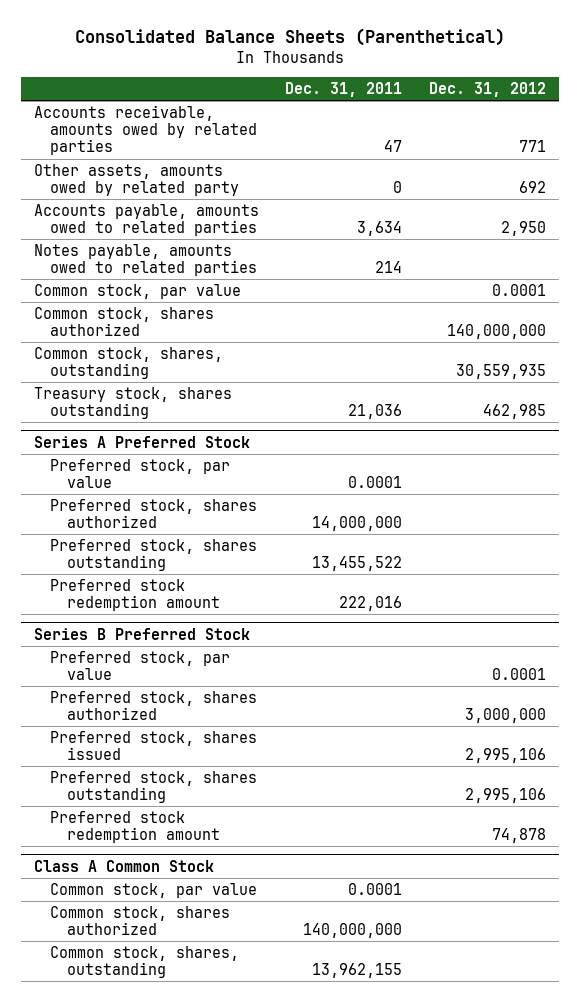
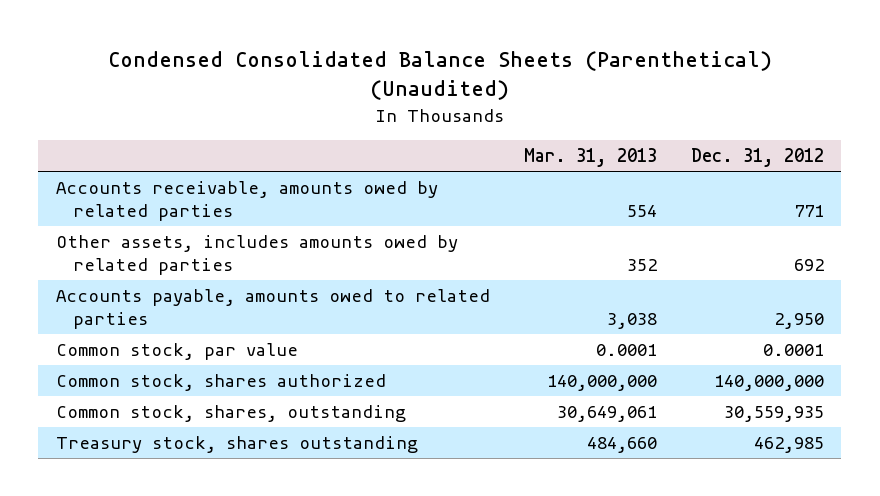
[74,28,505,47] Consolidated Balance Sheets (Parenthetical) -> [107,51,772,101] Condensed Consolidated Balance Sheets (Parenthetical) (Unaudited)
[285,82,403,98] Dec. 31, 2011 -> none
none -> [523,148,657,168] Mar. 31, 2013
[33,163,240,197] Other assets, amounts owed by related party -> [55,235,458,275] Other assets, includes amounts owed by related parties
[33,243,258,277] Notes payable, amounts owed to related parties -> none
[33,435,250,448] Series A Preferred Stock -> none
[50,458,231,489] Preferred stock, par value -> none
[50,498,258,529] Preferred stock, shares authorized -> none
[50,538,258,572] Preferred stock, shares outstanding -> none
[50,578,220,612] Preferred stock redemption amount -> none
[33,627,250,640] Series B Preferred Stock -> none
[50,650,231,681] Preferred stock, par value -> none
[50,690,258,721] Preferred stock, shares authorized -> none
[50,730,258,761] Preferred stock, shares issued -> none
[50,770,258,804] Preferred stock, shares outstanding -> none
[50,810,220,844] Preferred stock redemption amount -> none
[33,859,214,872] Class A Common Stock -> none
[50,882,258,898] Common stock, par value -> none
[50,905,231,936] Common stock, shares authorized -> none
[50,945,240,979] Common stock, shares, outstanding -> none

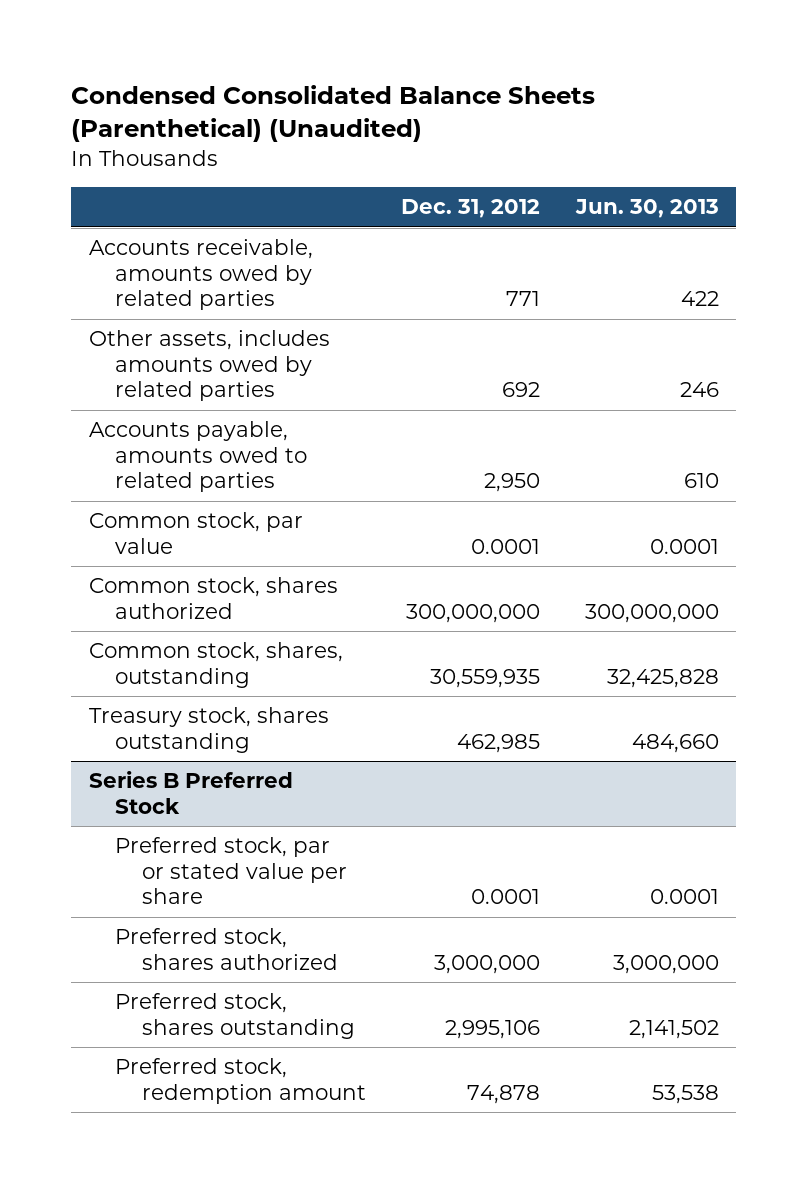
[523,148,657,168] Mar. 31, 2013 -> none
none -> [574,199,719,219] Jun. 30, 2013
[714,375,825,392] 140,000,000 -> [406,603,541,623] 300,000,000
none -> [88,771,293,814] Series B Preferred Stock
none -> [115,837,347,905] Preferred stock, par or stated value per share
none -> [115,928,338,970] Preferred stock, shares authorized
none -> [115,993,355,1039] Preferred stock, shares outstanding
none -> [115,1058,366,1104] Preferred stock, redemption amount

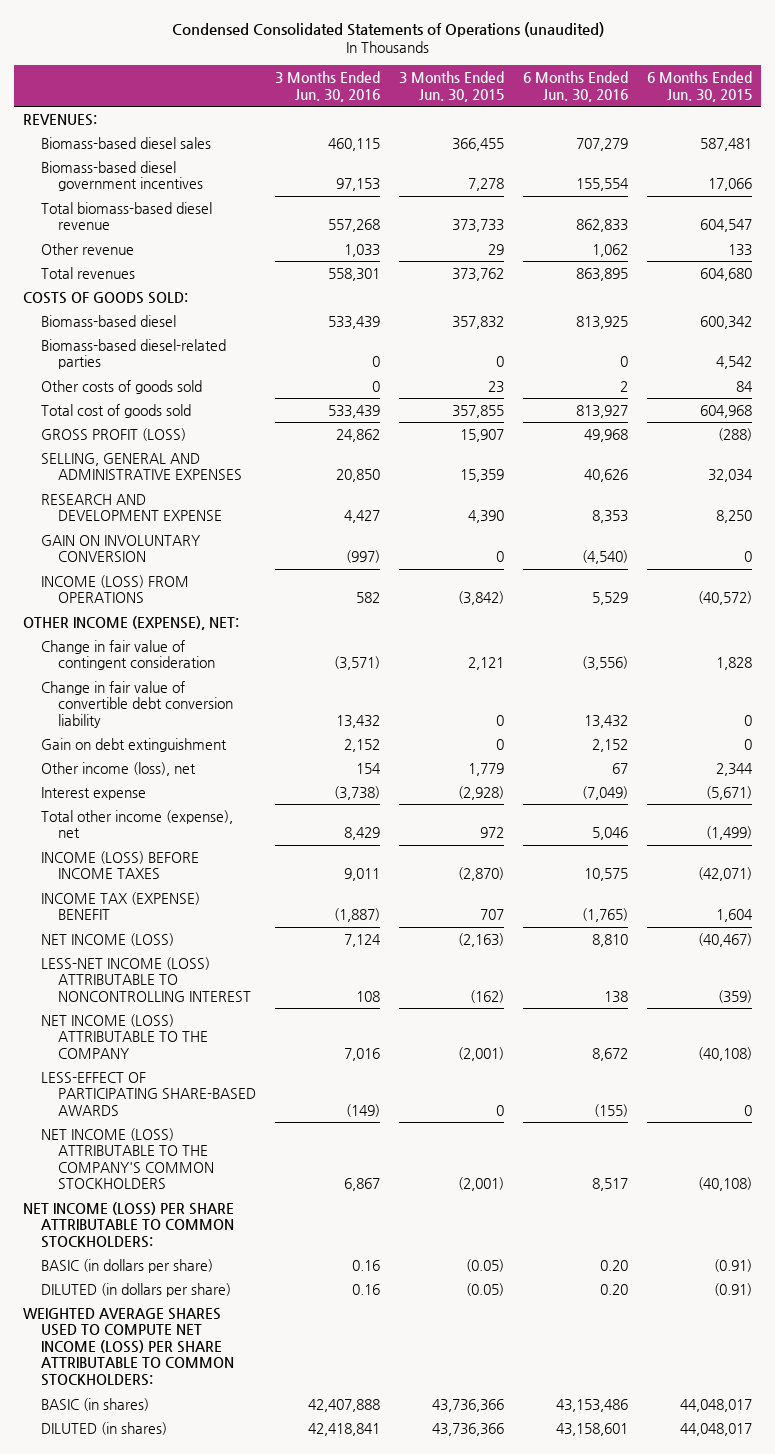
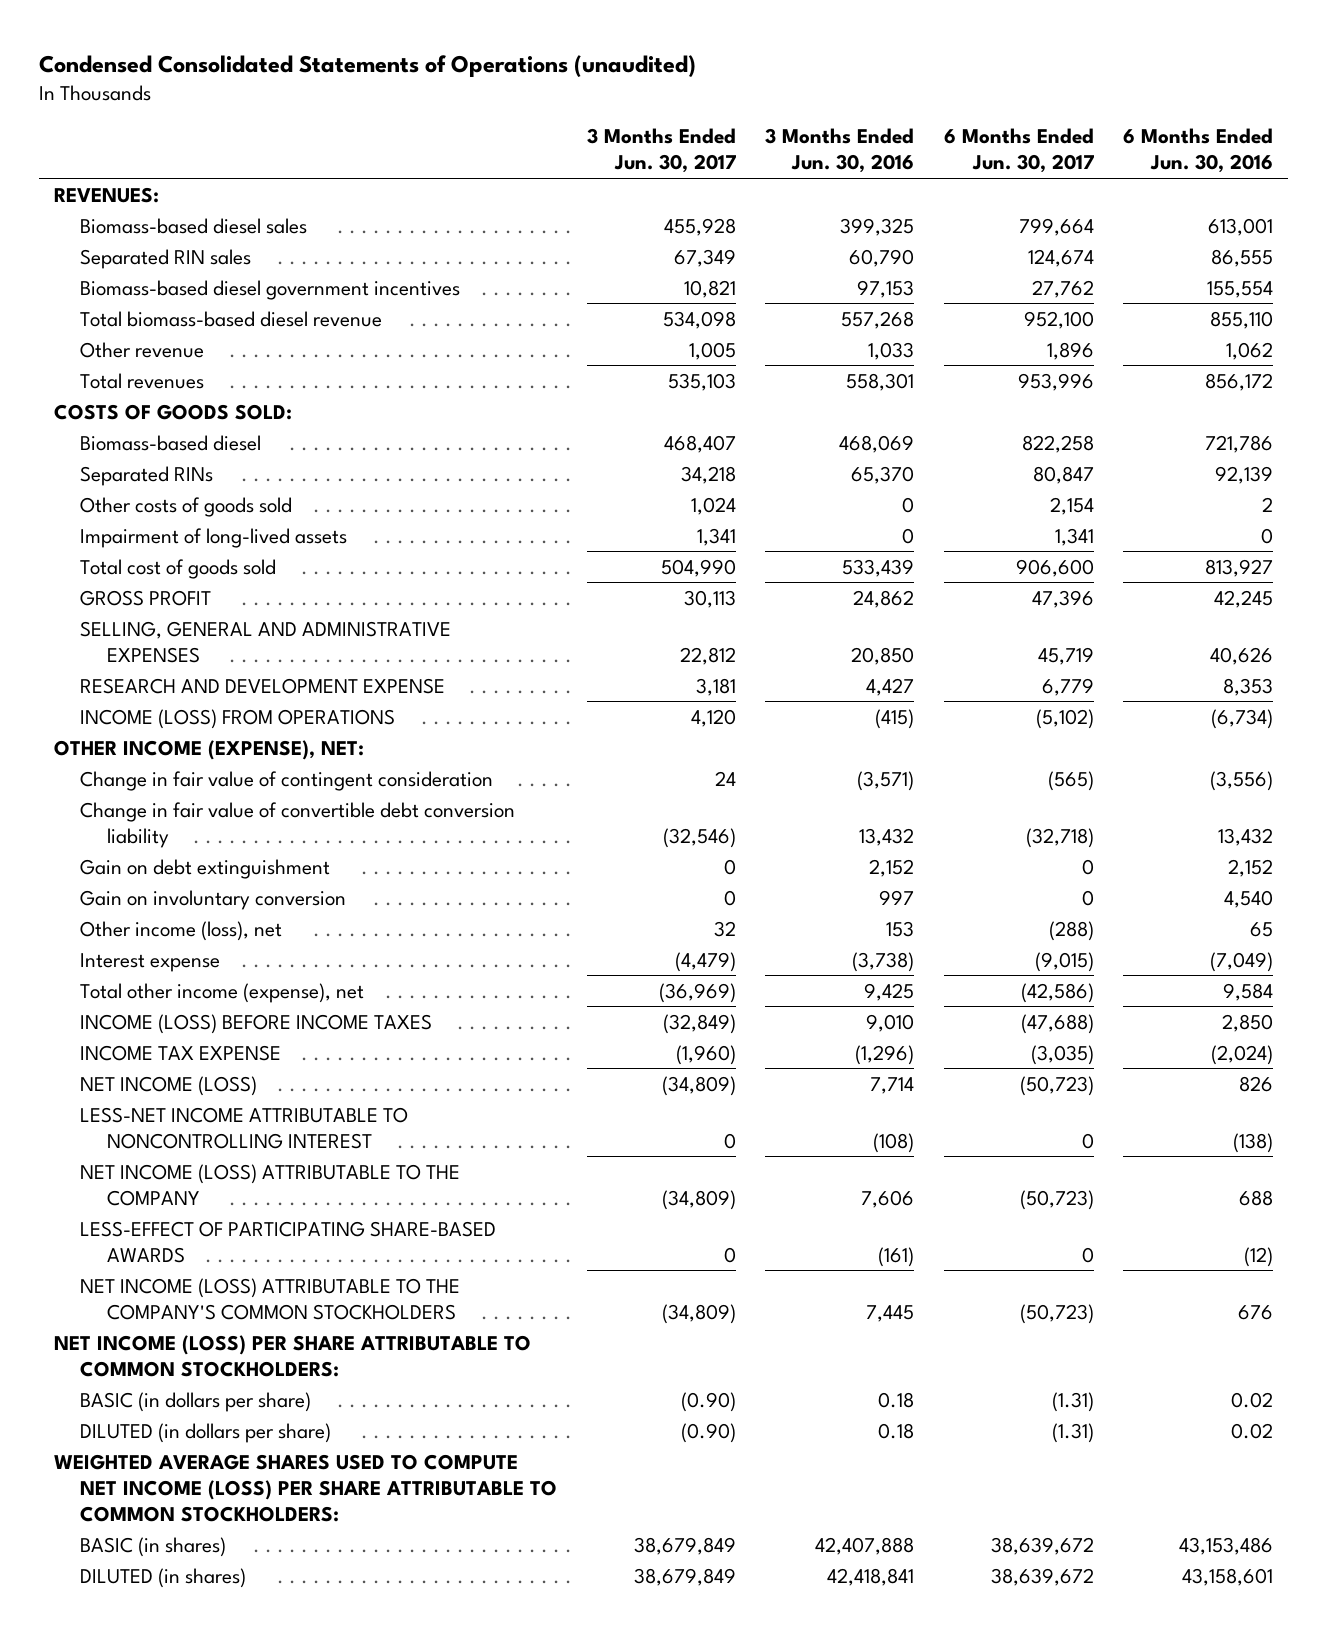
[399,71,505,102] 3 Months Ended Jun. 30, 2015 -> none
[646,71,752,102] 6 Months Ended Jun. 30, 2015 -> none
none -> [586,128,736,174] 3 Months Ended Jun. 30, 2017
none -> [943,128,1094,174] 6 Months Ended Jun. 30, 2017
[328,137,381,151] 460,115 -> [840,217,915,236] 399,325
[575,137,628,151] 707,279 -> [1208,217,1274,236] 613,001
none -> [80,248,252,269] Separated RIN sales
[575,219,628,233] 862,833 -> [1210,310,1274,329] 855,110
[575,267,628,281] 863,895 -> [1205,372,1274,391] 856,172
[40,338,226,370] Biomass-based diesel-related parties -> none
[328,315,381,329] 533,439 -> [839,434,915,453] 468,069
[575,315,628,329] 813,925 -> [1205,434,1274,453] 721,786
none -> [80,465,214,486] Separated RINs
none -> [80,527,348,548] Impairment of long-lived assets
[40,427,186,441] GROSS PROFIT (LOSS) -> [80,589,212,606] GROSS PROFIT
[583,428,628,442] 49,968 -> [1214,589,1274,608] 42,245
[40,534,200,563] GAIN ON INVOLUNTARY CONVERSION -> none
[356,592,381,604] 582 -> [875,708,915,729] (415)
[591,592,628,606] 5,529 -> [1211,708,1274,729] (6,734)
none -> [80,889,347,910] Gain on involuntary conversion
[356,762,382,774] 154 -> [886,920,915,937] 153
[611,762,628,774] 67 -> [1250,921,1274,937] 65
[344,827,381,841] 8,429 -> [864,982,915,1001] 9,425
[591,827,628,841] 5,046 -> [1223,982,1274,1001] 9,584
[344,868,381,882] 9,011 -> [866,1013,915,1032] 9,010
[583,868,628,882] 10,575 -> [1222,1013,1274,1032] 2,850
[40,891,200,921] INCOME TAX (EXPENSE) BENEFIT -> [80,1044,282,1061] INCOME TAX EXPENSE
[334,908,381,923] (1,887) -> [855,1044,915,1065] (1,296)
[581,908,628,923] (1,765) -> [1211,1044,1274,1065] (2,024)
[344,933,382,947] 7,124 -> [870,1076,915,1094] 7,714
[591,933,628,947] 8,810 -> [1239,1075,1274,1092] 826
[40,956,252,1002] LESS-NET INCOME (LOSS) ATTRIBUTABLE TO NONCONTROLLING INTEREST -> [80,1106,409,1149] LESS-NET INCOME ATTRIBUTABLE TO NONCONTROLLING INTEREST
[356,990,381,1002] 108 -> [873,1132,915,1153] (108)
[603,990,628,1003] 138 -> [1233,1132,1274,1153] (138)
[344,1047,381,1061] 7,016 -> [861,1189,915,1208] 7,606
[591,1047,628,1061] 8,672 -> [1239,1189,1274,1206] 688
[346,1103,381,1117] (149) -> [878,1246,915,1267] (161)
[593,1103,628,1117] (155) -> [1244,1246,1274,1267] (12)
[344,1178,381,1192] 6,867 -> [866,1304,915,1322] 7,445
[591,1178,628,1192] 8,517 -> [1238,1304,1274,1320] 676
[352,1259,381,1271] 0.16 -> [878,1391,915,1408] 0.18
[599,1259,628,1271] 0.20 -> [1231,1391,1274,1408] 0.02
[352,1283,381,1295] 0.16 -> [878,1422,915,1439] 0.18
[599,1283,628,1295] 0.20 -> [1231,1422,1274,1439] 0.02

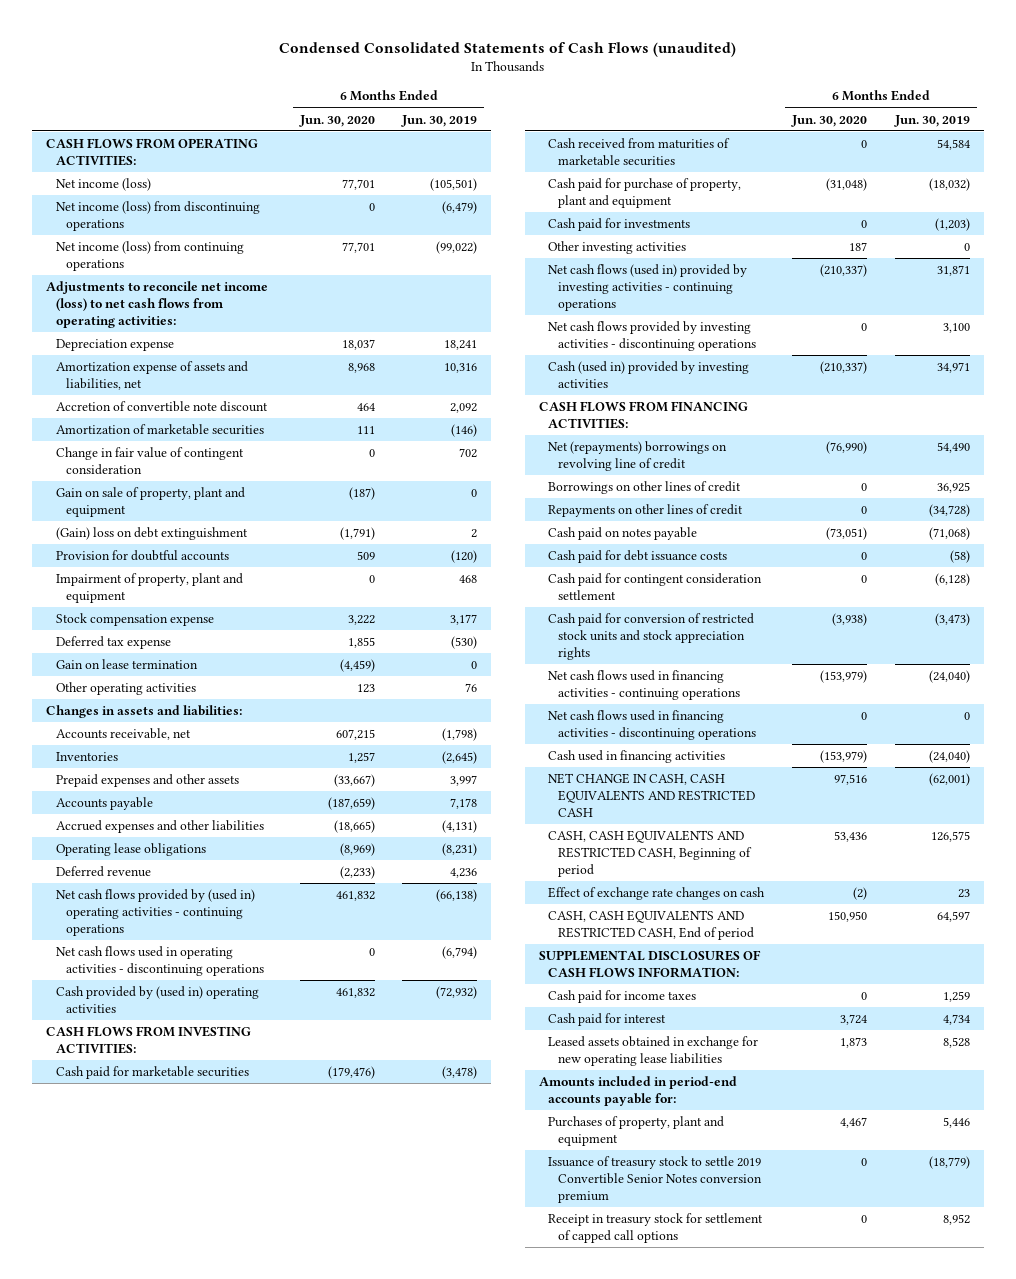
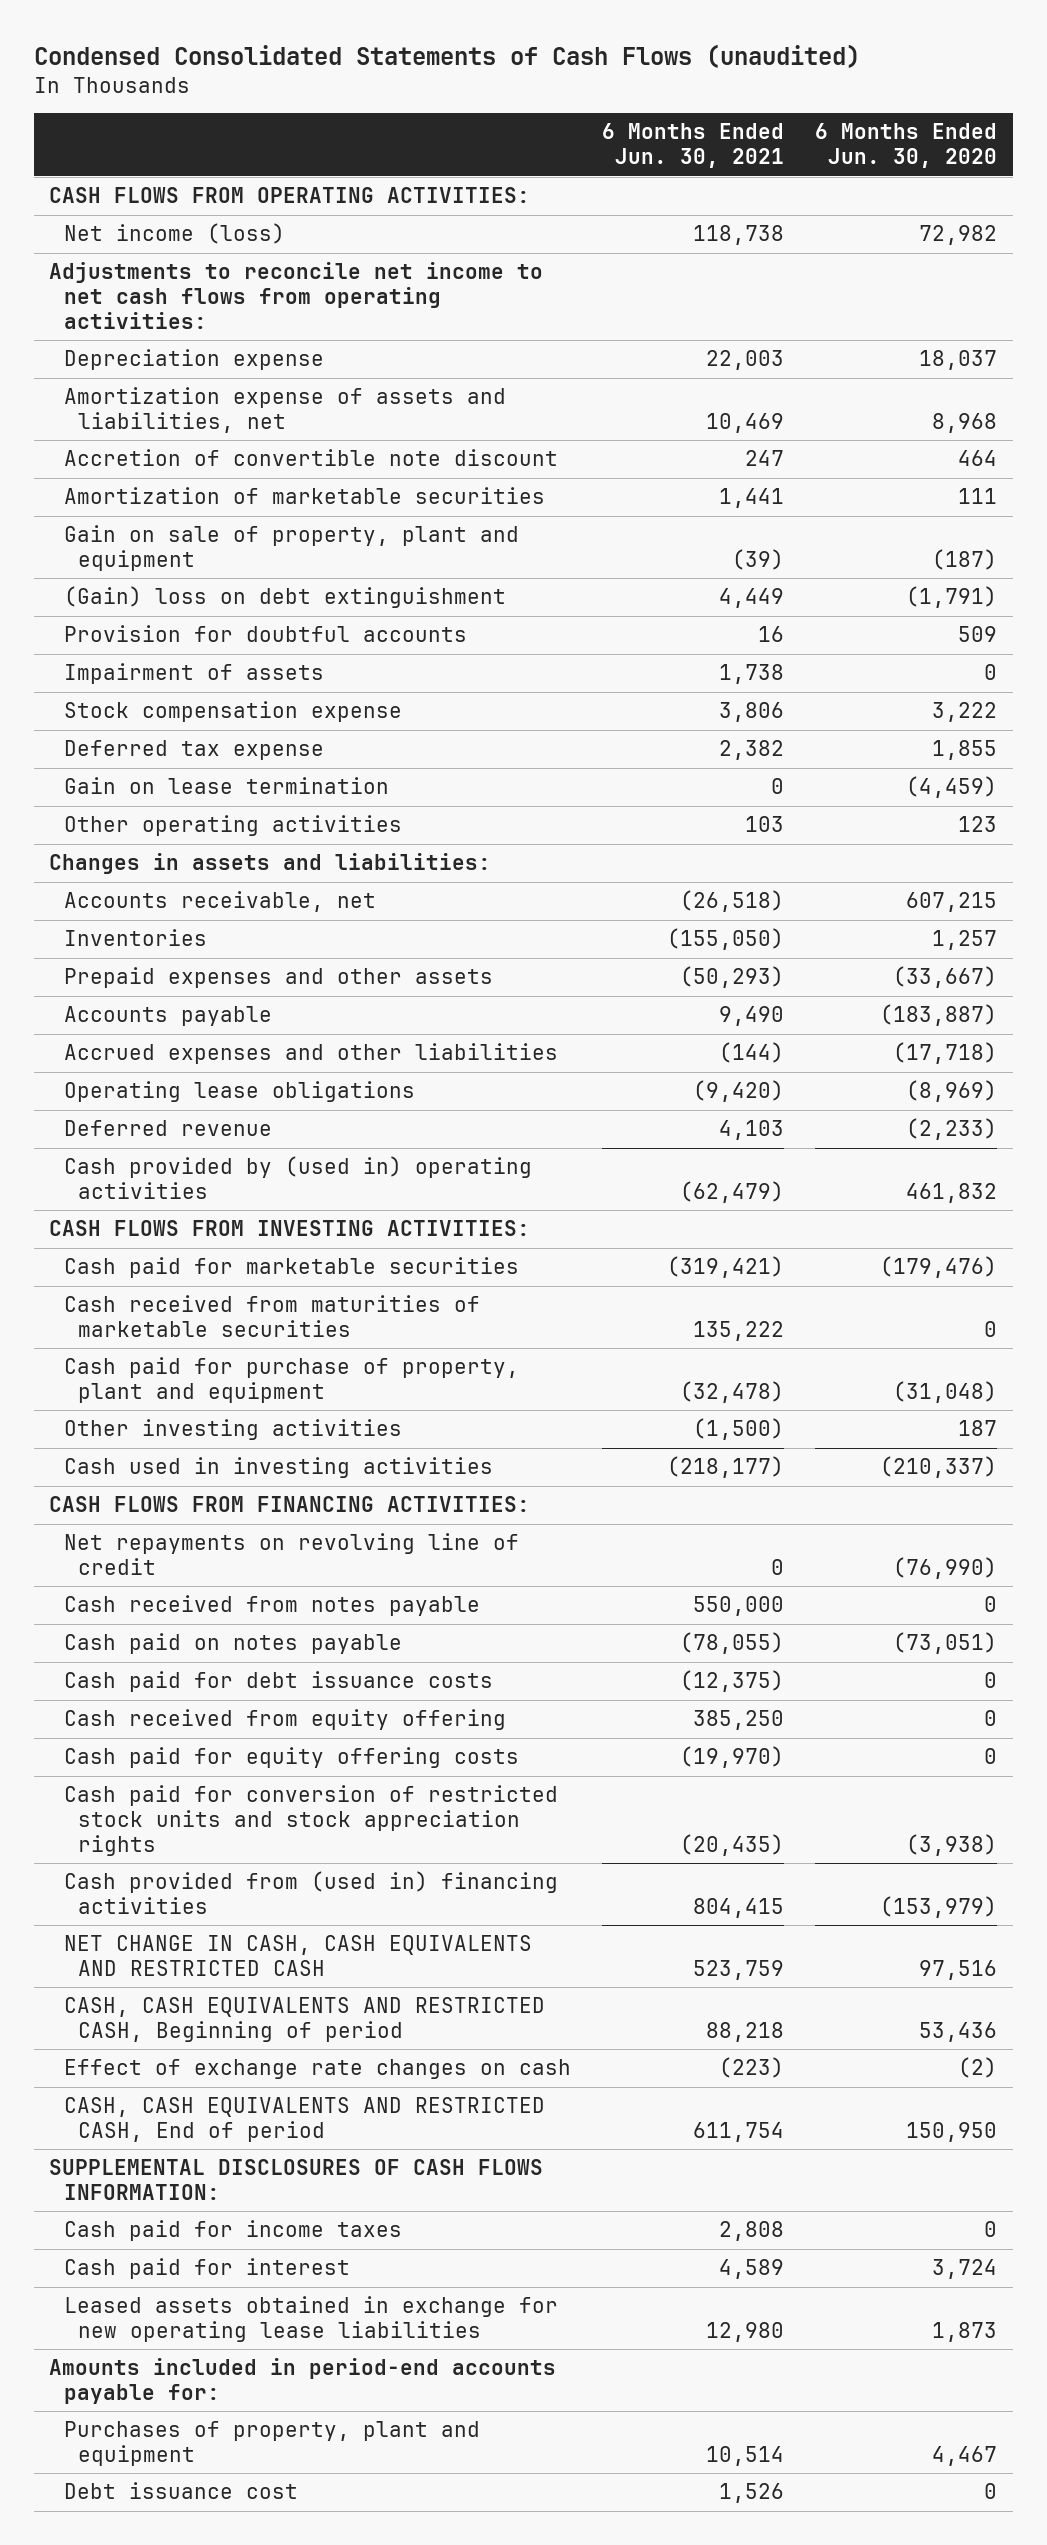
[401,114,478,127] Jun. 30, 2019 -> none
none -> [602,123,785,169] 6 Months Ended Jun. 30, 2021
[55,200,260,232] Net income (loss) from discontinuing operations -> none
[55,240,244,272] Net income (loss) from continuing operations -> none
[341,178,375,190] 77,701 -> [919,225,998,246] 72,982
[46,280,269,329] Adjustments to reconcile net income (loss) to net cash flows from operating activities: -> [49,262,544,330] Adjustments to reconcile net income to net cash flows from operating activities:
[55,446,244,476] Change in fair value of contingent consideration -> none
[55,572,243,604] Impairment of property, plant and equipment -> [63,663,324,685] Impairment of assets
[327,796,375,810] (187,659) -> [880,1004,998,1027] (183,887)
[333,819,375,833] (18,665) -> [893,1042,998,1065] (17,718)
[55,888,255,937] Net cash flows provided by (used in) operating activities - continuing operations -> none
[55,945,264,977] Net cash flows used in operating activities - discontinuing operations -> none
[548,217,691,231] Cash paid for investments -> none
[548,263,748,312] Net cash flows (used in) provided by investing activities - continuing operations -> none
[548,320,757,352] Net cash flows provided by investing activities - discontinuing operations -> none
[548,360,750,389] Cash (used in) provided by investing activities -> [63,1457,493,1479] Cash used in investing activities
[548,480,742,494] Borrowings on other lines of credit -> none
[548,503,744,517] Repayments on other lines of credit -> none
[548,440,728,472] Net (repayments) borrowings on revolving line of credit -> [63,1533,519,1576] Net repayments on revolving line of credit
none -> [63,1595,480,1617] Cash received from notes payable
[548,572,763,601] Cash paid for contingent consideration settlement -> none
none -> [63,1709,506,1731] Cash received from equity offering
none -> [63,1747,519,1769] Cash paid for equity offering costs
[548,669,741,701] Net cash flows used in financing activities - continuing operations -> none
[548,709,757,741] Net cash flows used in financing activities - discontinuing operations -> none
[548,749,726,763] Cash used in financing activities -> [63,1871,558,1915] Cash provided from (used in) financing activities
[548,1155,763,1204] Issuance of treasury stock to settle 2019 Convertible Senior Notes conversion premium -> none
[548,1212,764,1244] Receipt in treasury stock for settlement of capped call options -> none
none -> [63,2482,298,2500] Debt issuance cost

